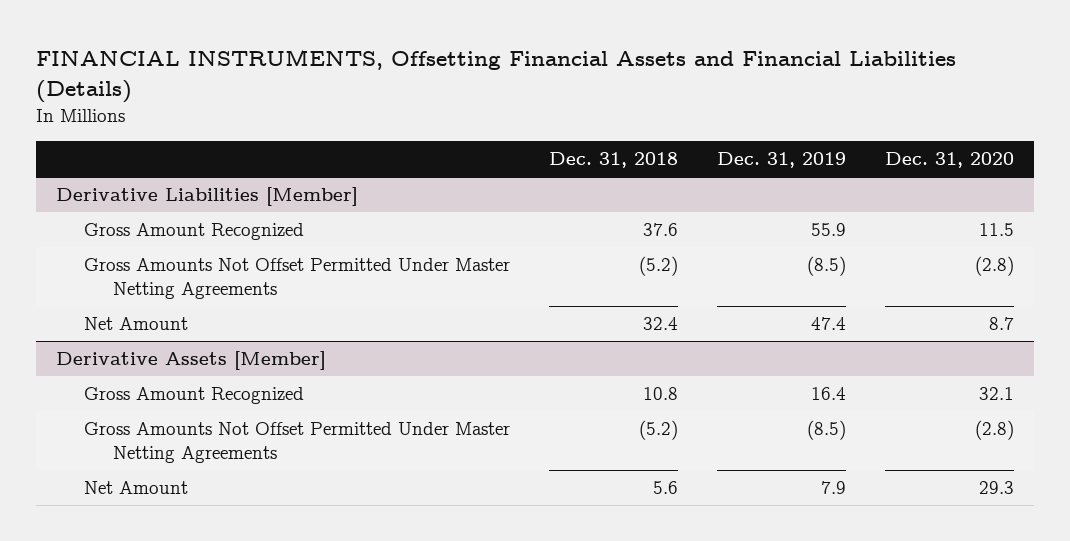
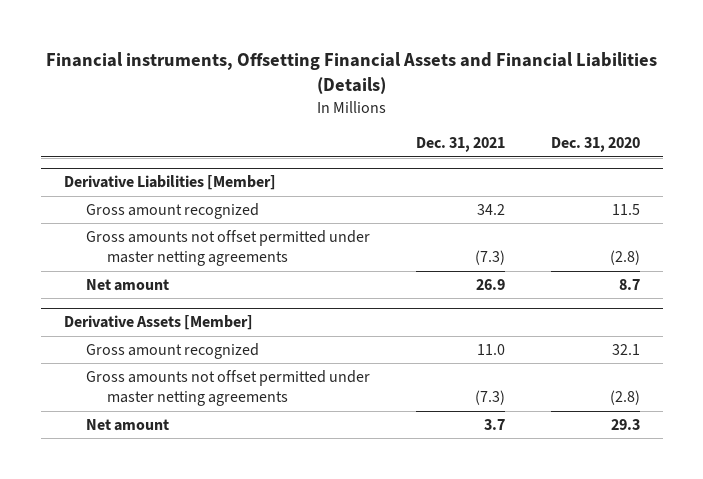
[36,49,957,103] FINANCIAL INSTRUMENTS, Offsetting Financial Assets and Financial Liabilities (Details) -> [45,51,657,94] Financial instruments, Offsetting Financial Assets and Financial Liabilities (Details)
[549,152,679,169] Dec. 31, 2018 -> none
[717,152,847,169] Dec. 31, 2019 -> none
none -> [415,137,505,153] Dec. 31, 2021
[84,223,305,241] Gross Amount Recognized -> [85,203,259,220] Gross amount recognized
[84,258,511,300] Gross Amounts Not Offset Permitted Under Master Netting Agreements -> [85,230,370,267] Gross amounts not offset permitted under master netting agreements
[84,317,189,331] Net Amount -> [85,279,169,292] Net amount
[84,387,305,405] Gross Amount Recognized -> [85,343,259,360] Gross amount recognized
[84,422,511,464] Gross Amounts Not Offset Permitted Under Master Netting Agreements -> [85,370,370,407] Gross amounts not offset permitted under master netting agreements
[84,481,189,495] Net Amount -> [85,419,169,432] Net amount

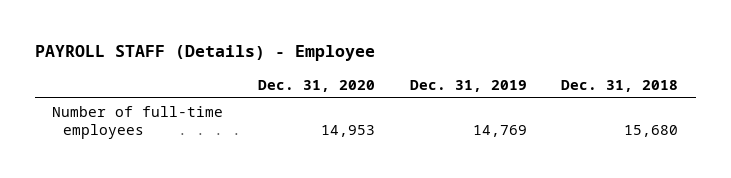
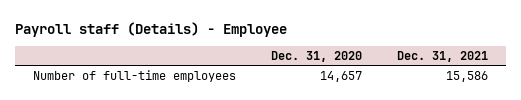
[35,45,376,62] PAYROLL STAFF (Details) - Employee -> [15,21,288,37] Payroll staff (Details) - Employee
[409,79,527,92] Dec. 31, 2019 -> none
[561,79,679,92] Dec. 31, 2018 -> none
none -> [396,50,488,62] Dec. 31, 2021
[321,125,376,138] 14,953 -> [319,71,362,83] 14,657

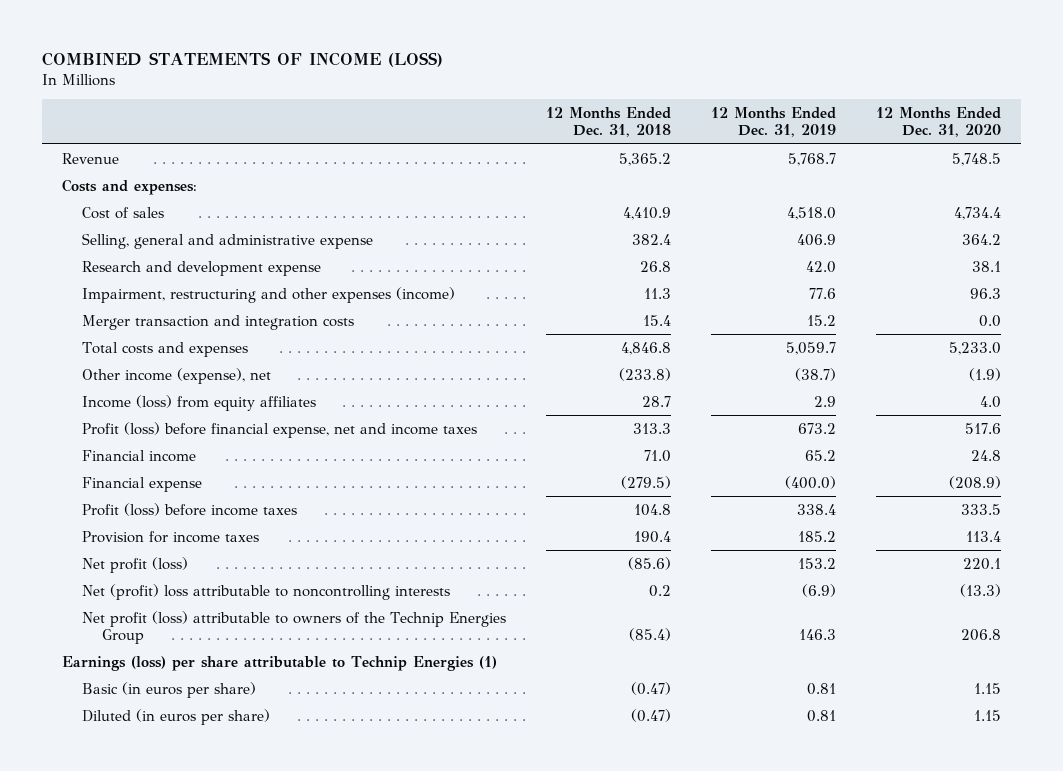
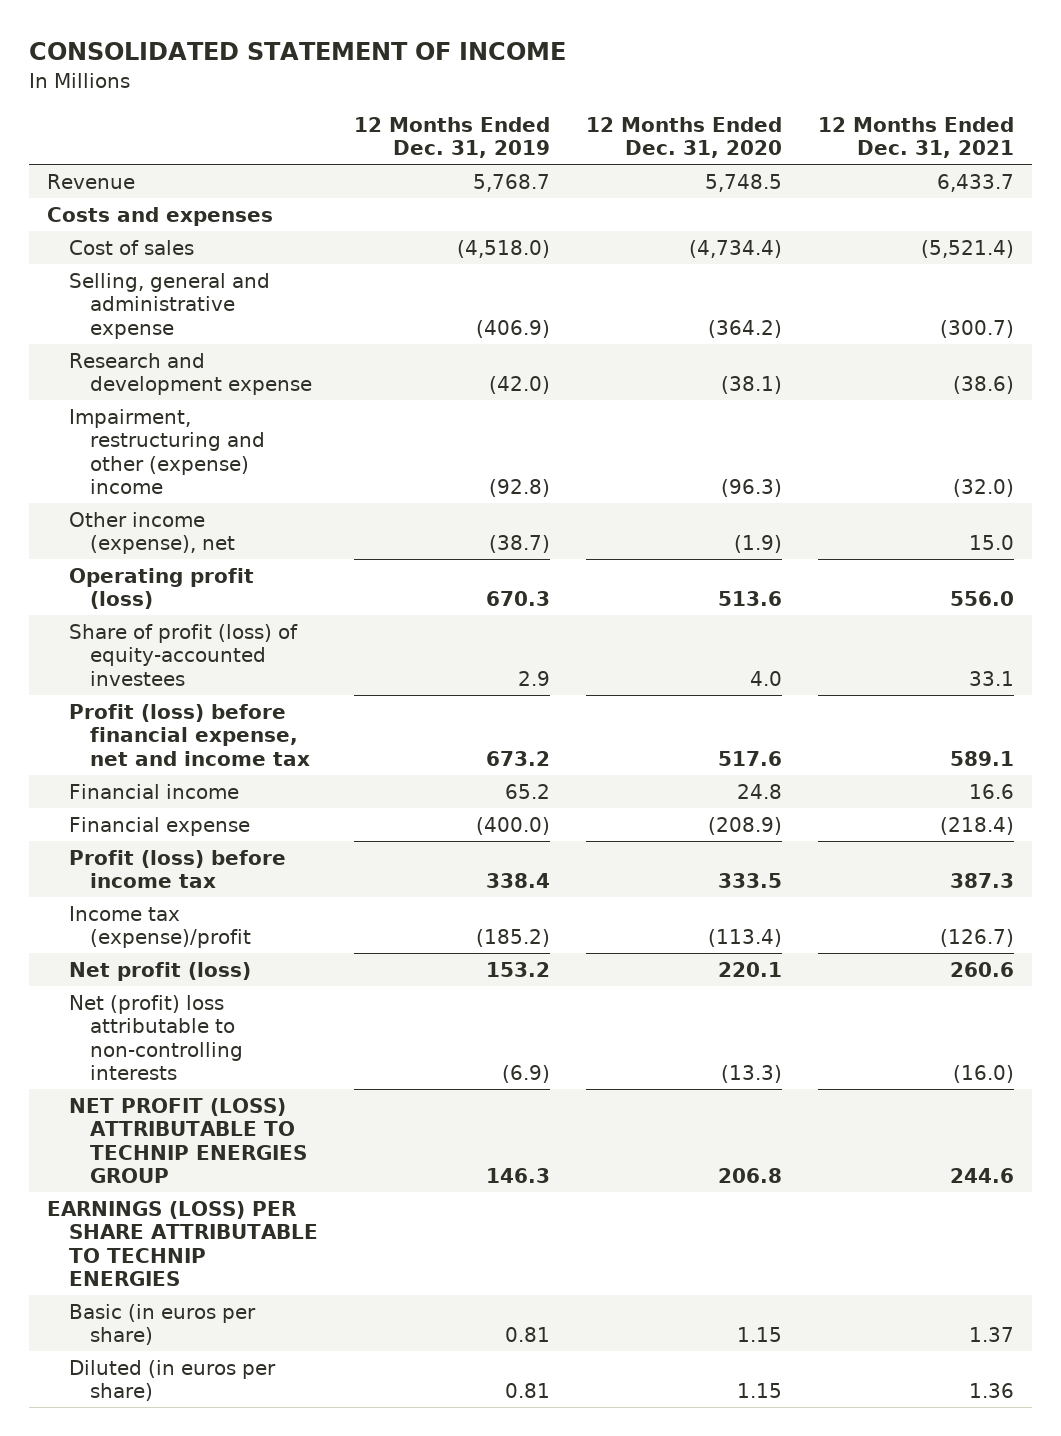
[41,51,443,67] COMBINED STATEMENTS OF INCOME (LOSS) -> [28,42,566,61] CONSOLIDATED STATEMENT OF INCOME
[545,107,671,138] 12 Months Ended Dec. 31, 2018 -> none
none -> [818,116,1015,159] 12 Months Ended Dec. 31, 2021
[81,314,354,330] Merger transaction and integration costs -> none
[81,341,248,357] Total costs and expenses -> none
[61,178,197,195] Costs and expenses: -> [47,206,274,226] Costs and expenses
[786,206,836,220] 4,518.0 -> [456,239,550,258] (4,518.0)
[953,206,1001,220] 4,734.4 -> [688,239,782,258] (4,734.4)
[796,233,836,246] 406.9 -> [475,319,550,338] (406.9)
[961,233,1001,245] 364.2 -> [707,319,782,338] (364.2)
[805,260,836,273] 42.0 -> [488,376,550,395] (42.0)
[971,260,1001,272] 38.1 -> [720,376,782,395] (38.1)
[81,286,455,303] Impairment, restructuring and other expenses (income) -> [68,408,266,495] Impairment, restructuring and other (expense) income
[808,287,836,299] 77.6 -> [488,479,550,498] (92.8)
[969,287,1001,299] 96.3 -> [720,479,782,498] (96.3)
none -> [68,567,254,610] Operating profit (loss)
[81,394,316,411] Income (loss) from equity affiliates -> [68,623,298,686] Share of profit (loss) of equity-accounted investees
[81,421,477,438] Profit (loss) before financial expense, net and income taxes -> [68,703,311,766] Profit (loss) before financial expense, net and income tax
[81,502,297,516] Profit (loss) before income taxes -> [68,849,286,889] Profit (loss) before income tax
[81,530,259,543] Provision for income taxes -> [68,905,252,949] Income tax (expense)/profit
[797,530,836,542] 185.2 -> [475,929,550,948] (185.2)
[965,530,1001,542] 113.4 -> [707,929,782,948] (113.4)
[81,583,450,600] Net (profit) loss attributable to noncontrolling interests -> [68,994,244,1081] Net (profit) loss attributable to non-controlling interests
[81,610,506,644] Net profit (loss) attributable to owners of the Technip Energies Group -> [68,1097,308,1184] NET PROFIT (LOSS) ATTRIBUTABLE TO TECHNIP ENERGIES GROUP
[61,655,497,671] Earnings (loss) per share attributable to Technip Energies (1) -> [47,1200,318,1287] EARNINGS (LOSS) PER SHARE ATTRIBUTABLE TO TECHNIP ENERGIES

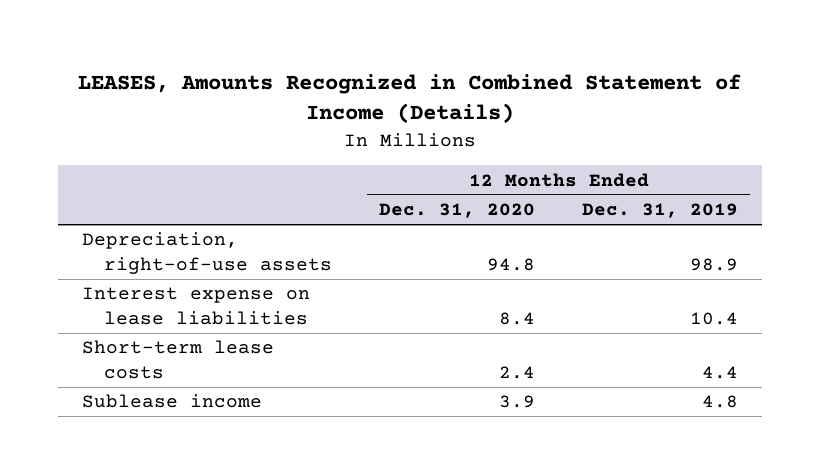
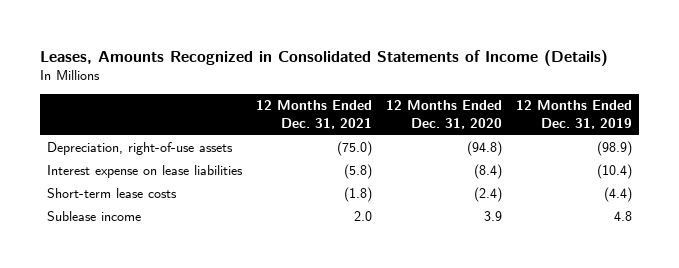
[78,73,742,124] LEASES, Amounts Recognized in Combined Statement of Income (Details) -> [40,49,609,66] Leases, Amounts Recognized in Consolidated Statements of Income (Details)
none -> [256,100,373,129] 12 Months Ended Dec. 31, 2021
[486,258,535,272] 94.8 -> [467,141,503,157] (94.8)
[690,258,739,272] 98.9 -> [596,141,632,157] (98.9)
[498,312,535,326] 8.4 -> [474,164,503,180] (8.4)
[690,312,739,326] 10.4 -> [596,164,632,180] (10.4)
[498,366,535,380] 2.4 -> [474,187,503,203] (2.4)
[702,366,739,380] 4.4 -> [603,187,632,203] (4.4)

